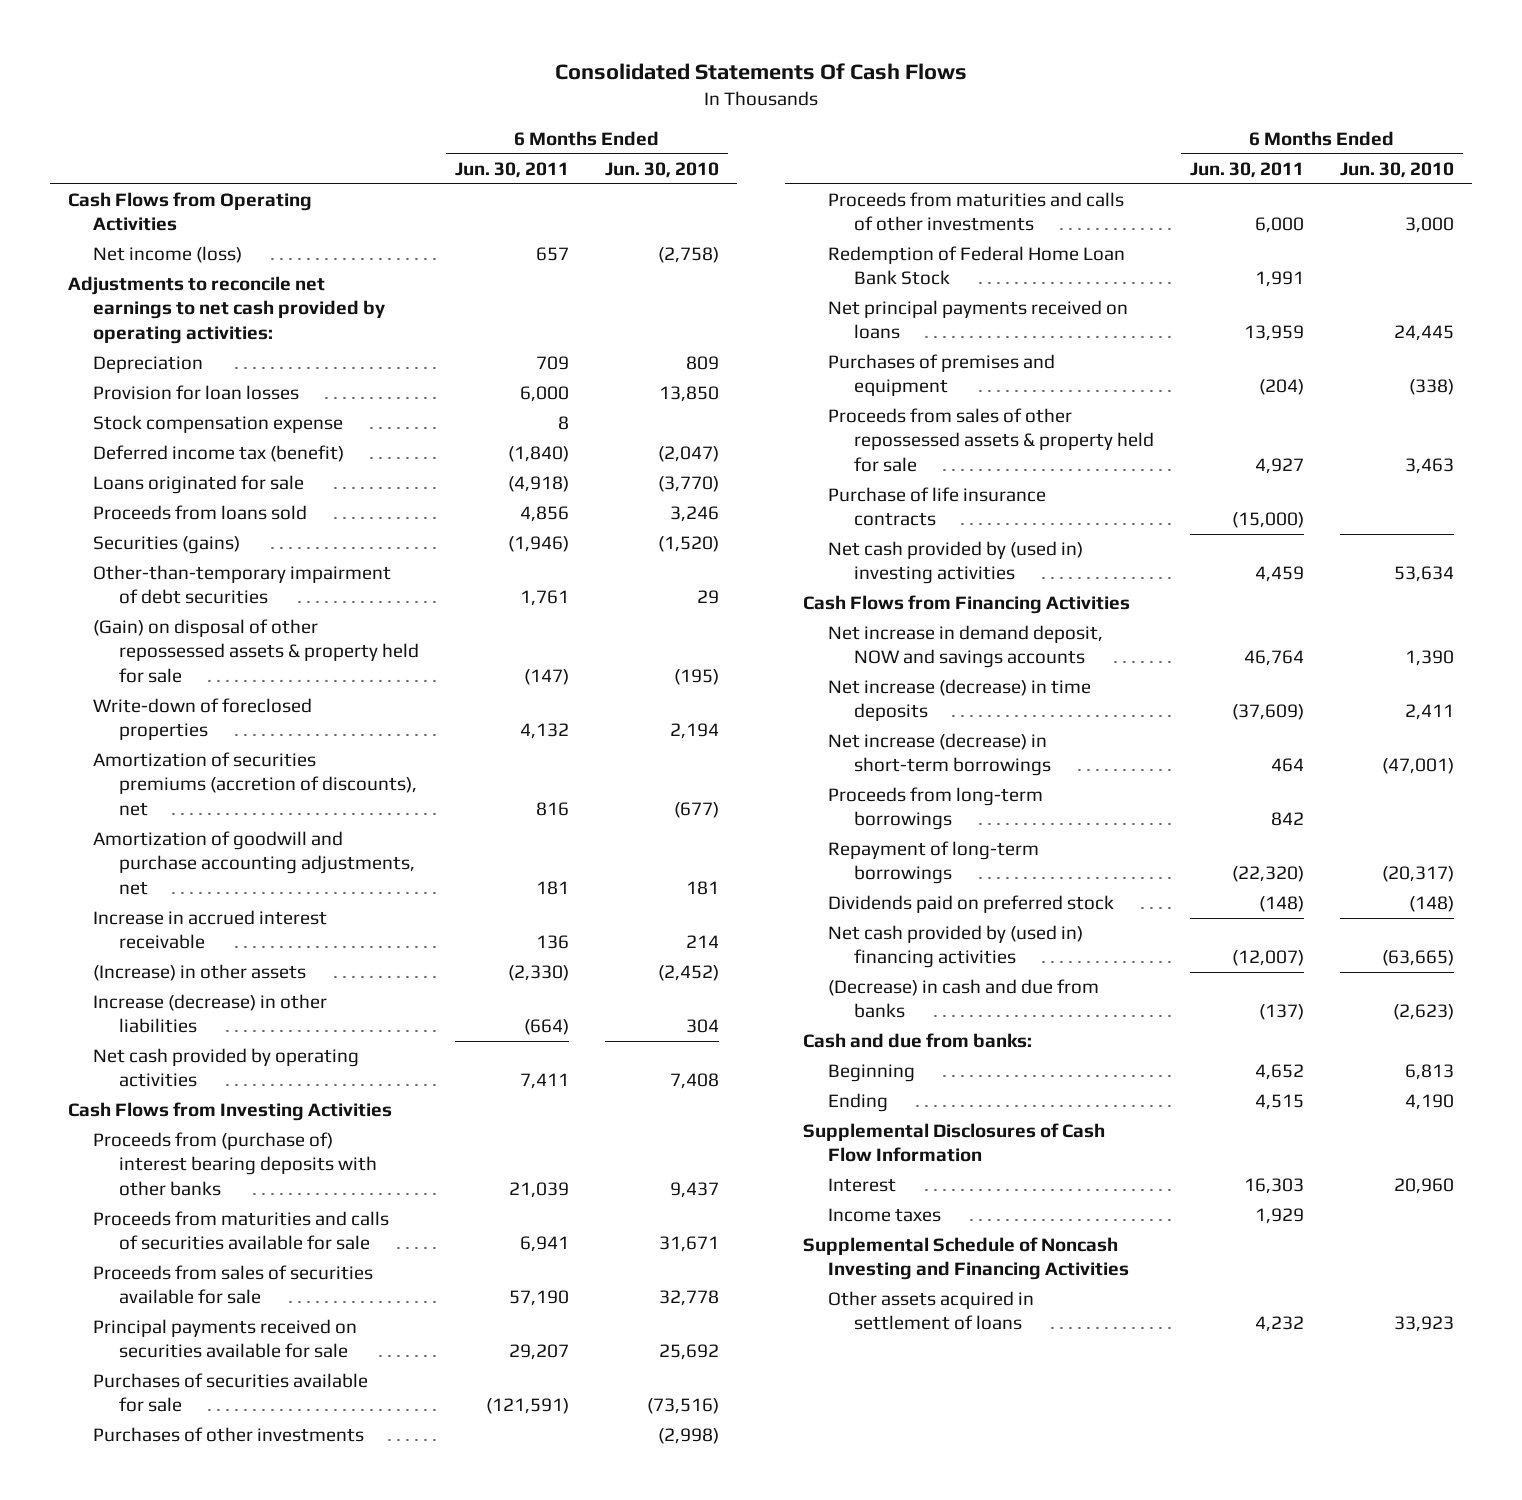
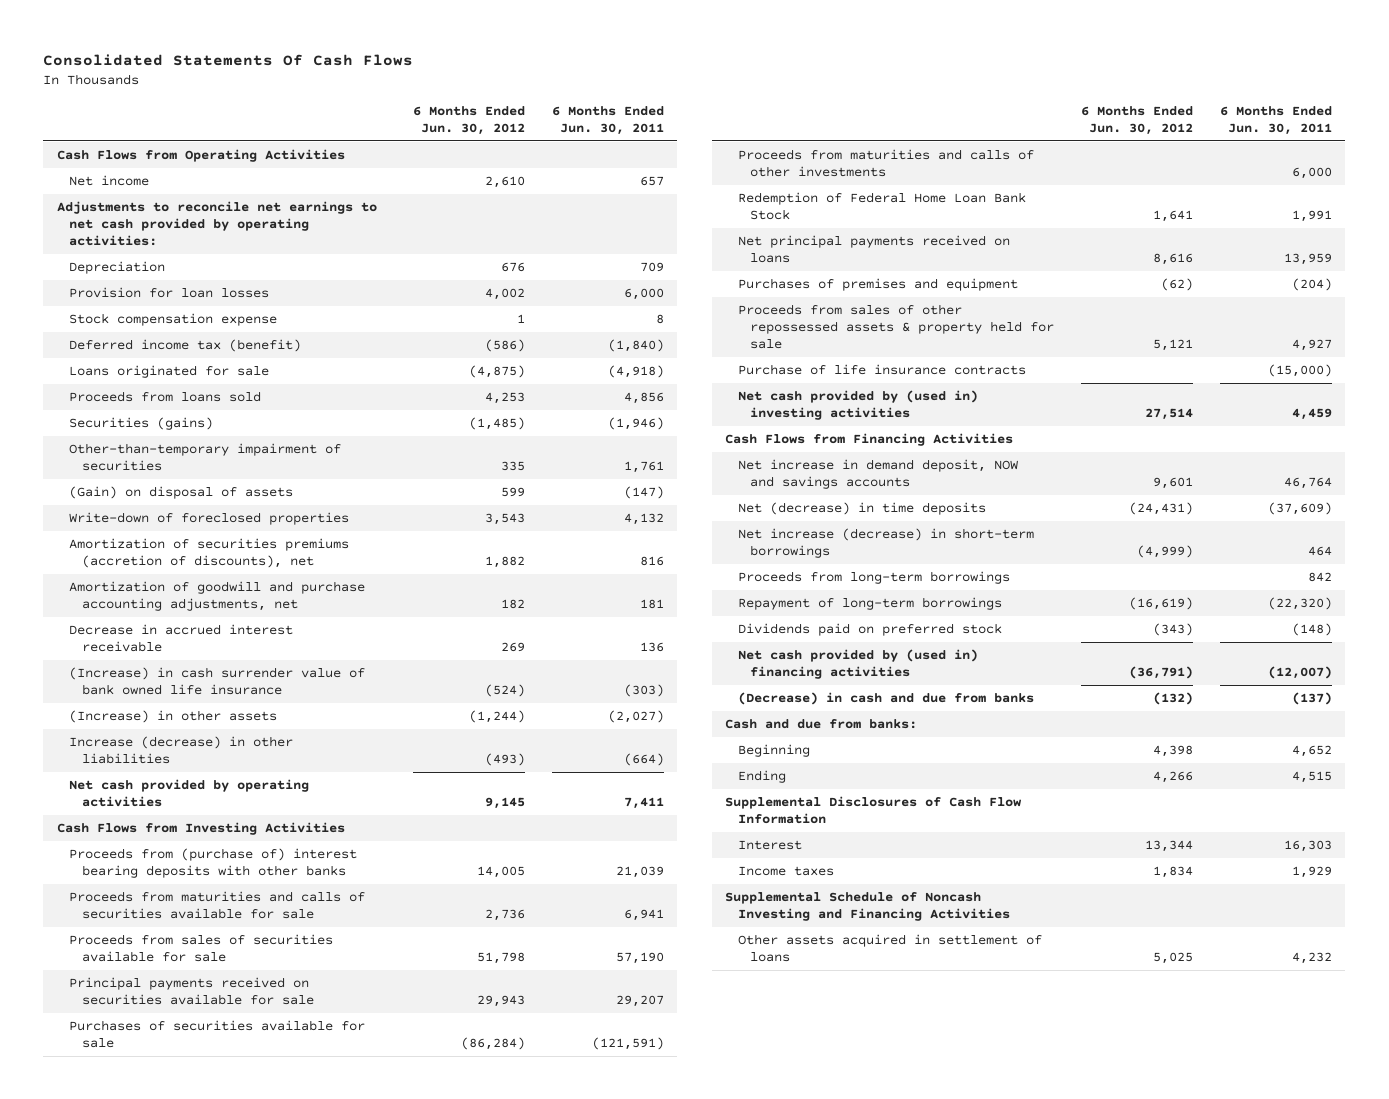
[605,161,720,178] Jun. 30, 2010 -> none
none -> [412,105,525,135] 6 Months Ended Jun. 30, 2012
[93,246,243,264] Net income (loss) -> [69,175,150,187] Net income
[93,565,392,605] Other-than-temporary impairment of debt securities -> [69,443,342,472] Other-than-temporary impairment of securities
[93,619,419,683] (Gain) on disposal of other repossessed assets & property held for sale -> [69,486,294,500] (Gain) on disposal of assets
[93,910,328,950] Increase in accrued interest receivable -> [69,624,294,653] Decrease in accrued interest receivable
none -> [69,667,366,696] (Increase) in cash surrender value of bank owned life insurance
[507,965,569,982] (2,330) -> [607,710,664,724] (2,027)
[93,1427,365,1443] Purchases of other investments -> none
[828,679,1092,722] Net increase (decrease) in time deposits -> [737,502,986,516] Net (decrease) in time deposits

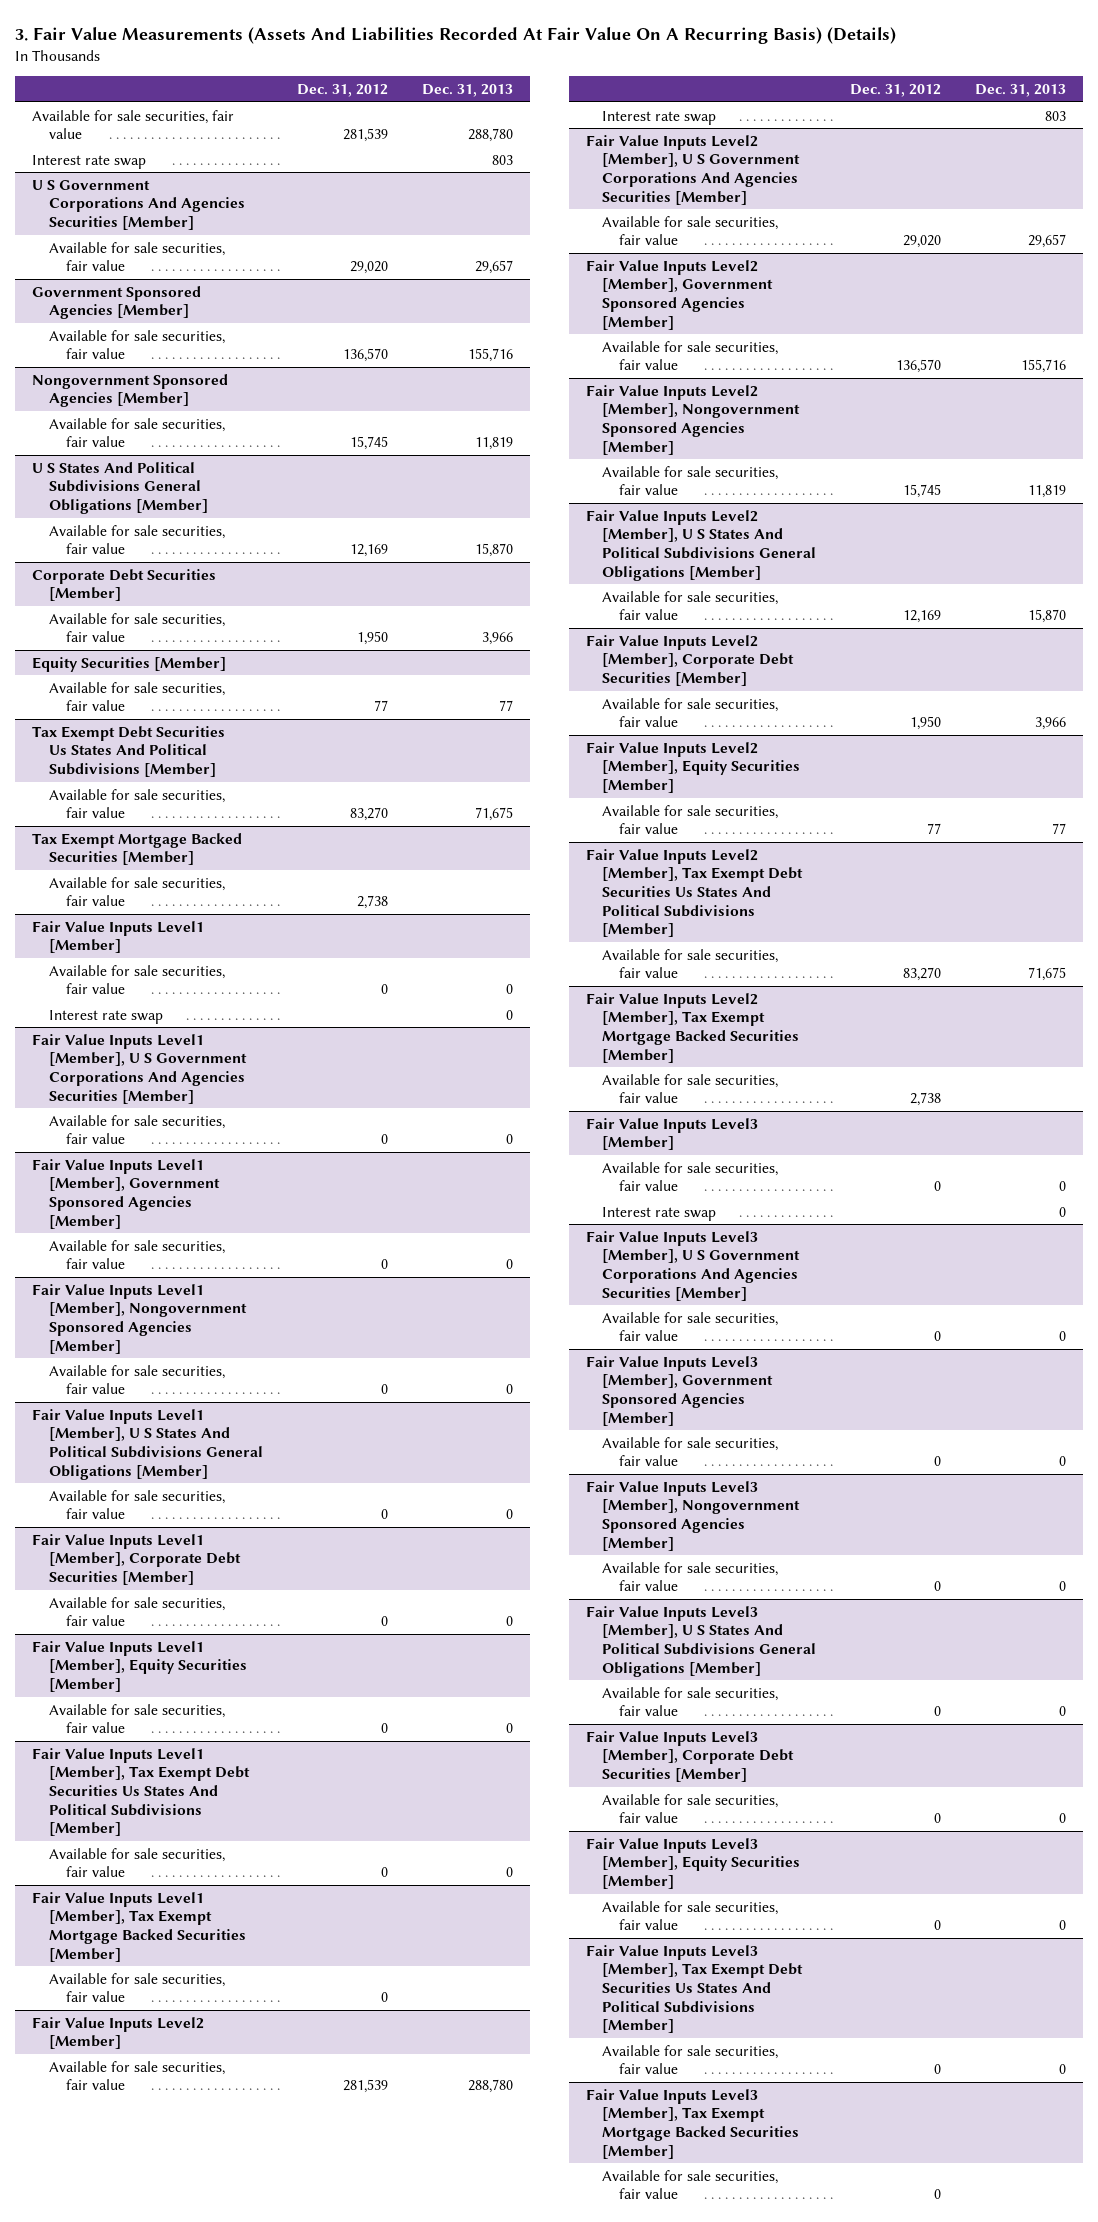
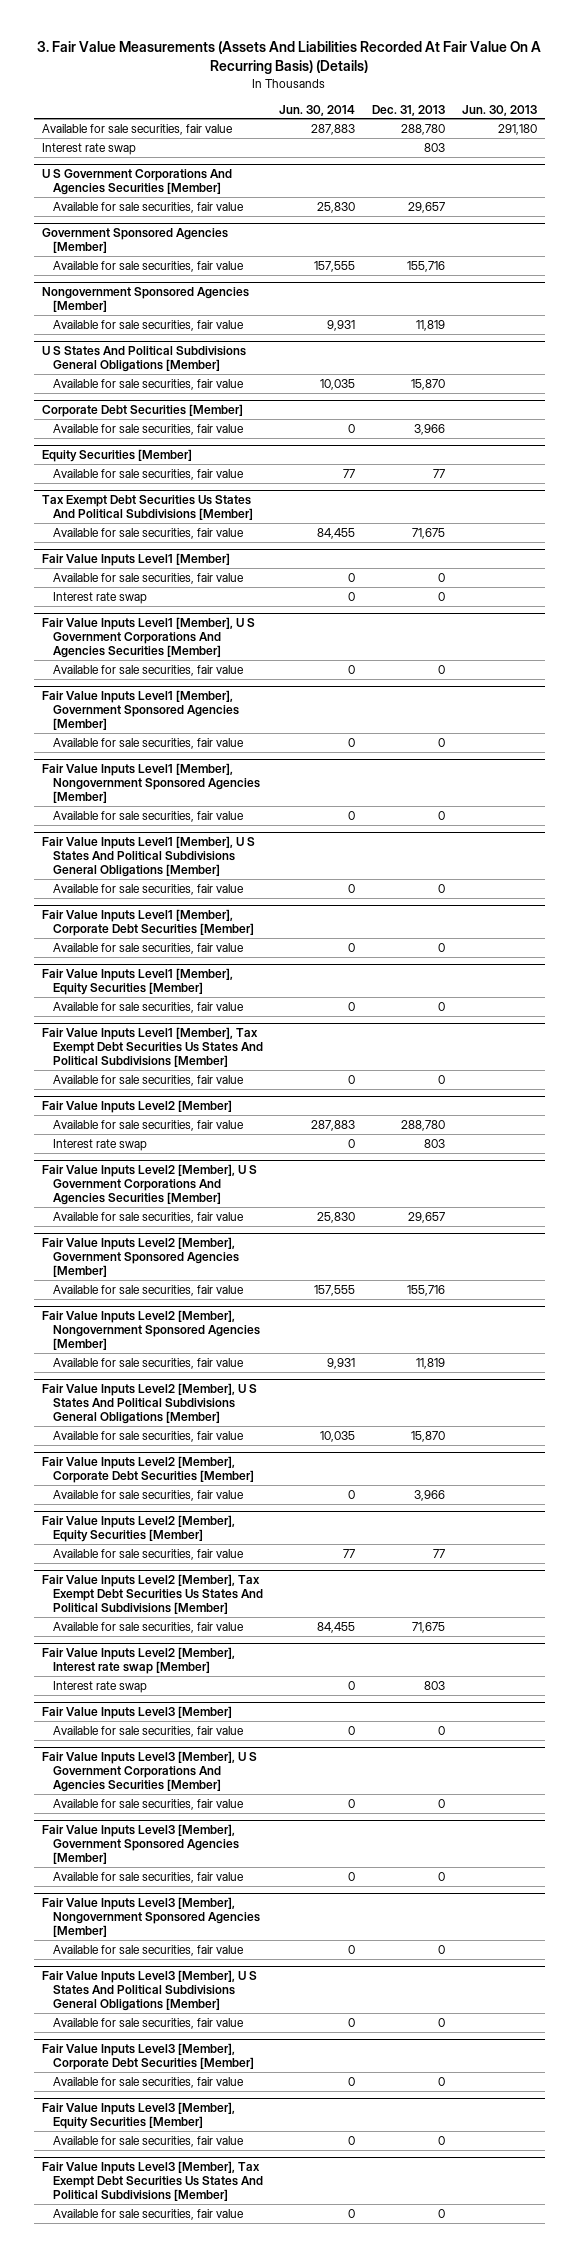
[296,84,388,98] Dec. 31, 2012 -> none
none -> [279,104,356,116] Jun. 30, 2014
none -> [461,104,537,116] Jun. 30, 2013
[32,832,243,866] Tax Exempt Mortgage Backed Securities [Member] -> none
[48,876,225,907] Available for sale securities, fair value -> none
[32,1891,246,1962] Fair Value Inputs Level1 [Member], Tax Exempt Mortgage Backed Securities [Member] -> none
[48,1972,225,2003] Available for sale securities, fair value -> none
[585,992,800,1063] Fair Value Inputs Level2 [Member], Tax Exempt Mortgage Backed Securities [Member] -> none
[602,1073,779,1104] Available for sale securities, fair value -> none
none -> [42,1646,236,1675] Fair Value Inputs Level2 [Member], Interest rate swap [Member]
none -> [52,1680,147,1693] Interest rate swap
[602,1206,717,1221] Interest rate swap -> none
[585,2088,800,2159] Fair Value Inputs Level3 [Member], Tax Exempt Mortgage Backed Securities [Member] -> none
[602,2169,779,2200] Available for sale securities, fair value -> none

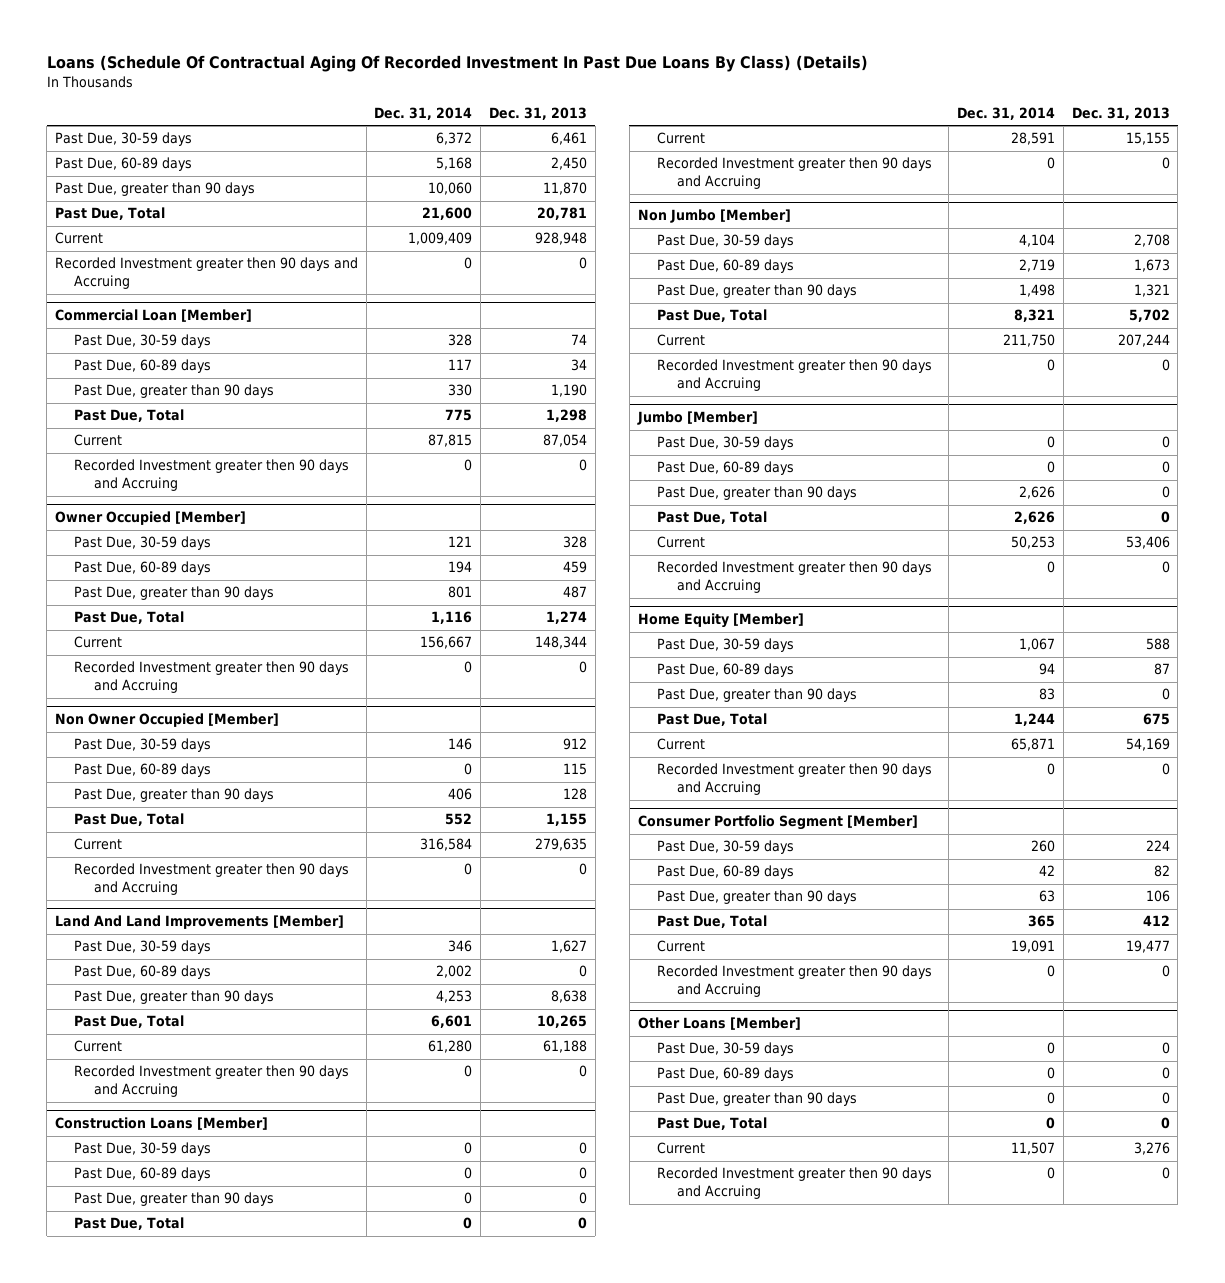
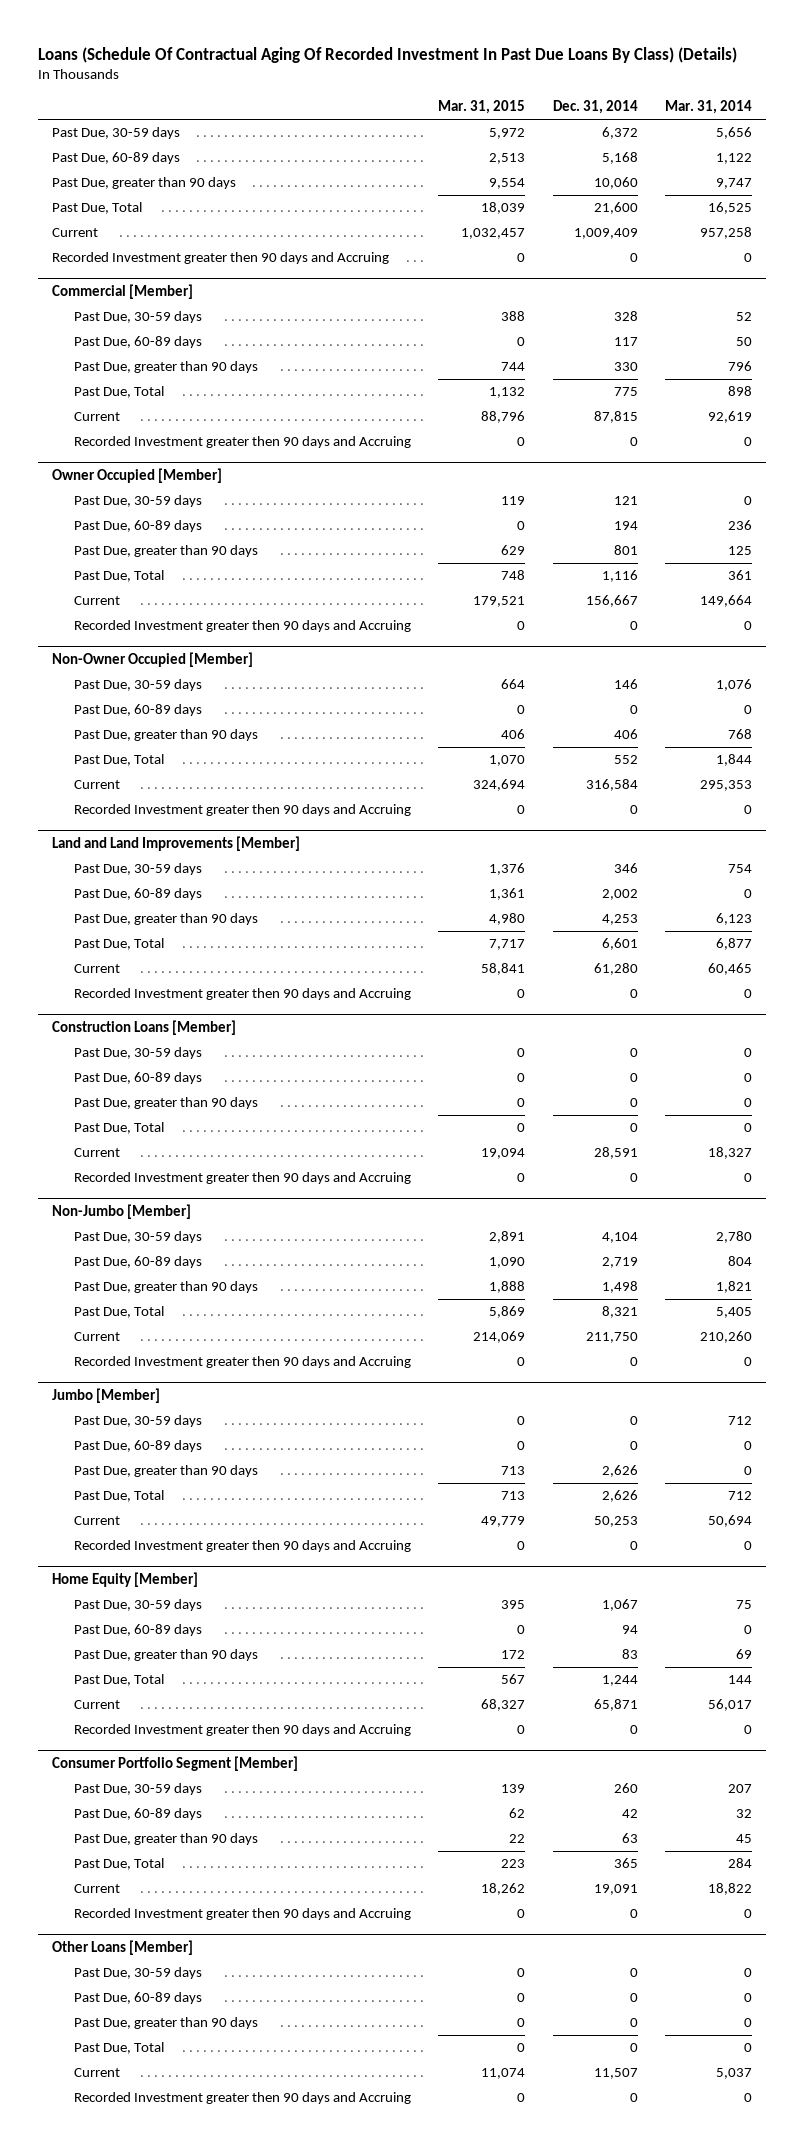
[488,106,587,120] Dec. 31, 2013 -> none
none -> [438,100,526,115] Mar. 31, 2015
none -> [664,100,752,115] Mar. 31, 2014
[54,309,252,323] Commercial Loan [Member] -> [51,283,193,299] Commercial [Member]
[54,713,279,728] Non Owner Occupied [Member] -> [51,651,253,667] Non-Owner Occupied [Member]
[54,915,344,930] Land And Land Improvements [Member] -> [51,835,300,851] Land and Land Improvements [Member]
[637,209,791,224] Non Jumbo [Member] -> [51,1203,191,1219] Non-Jumbo [Member]

